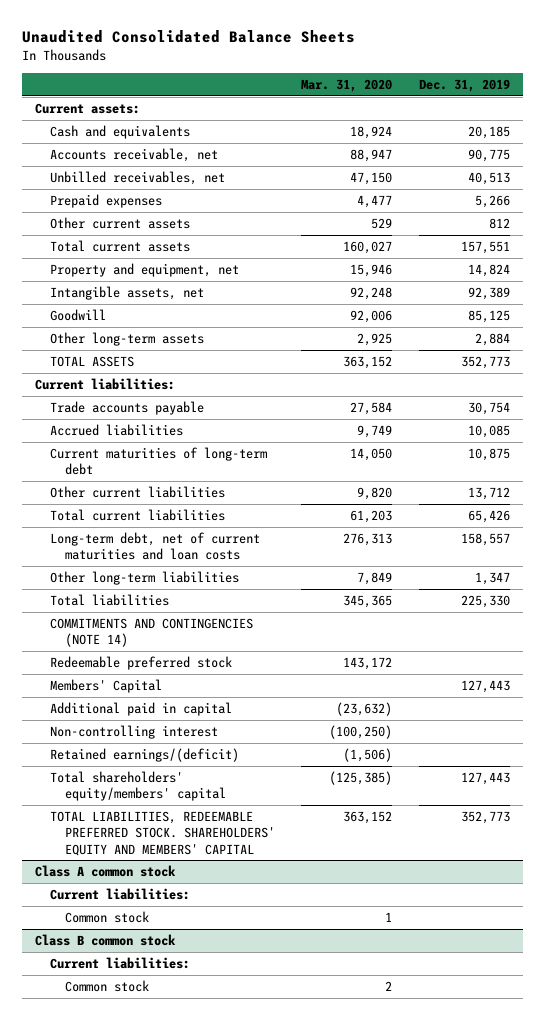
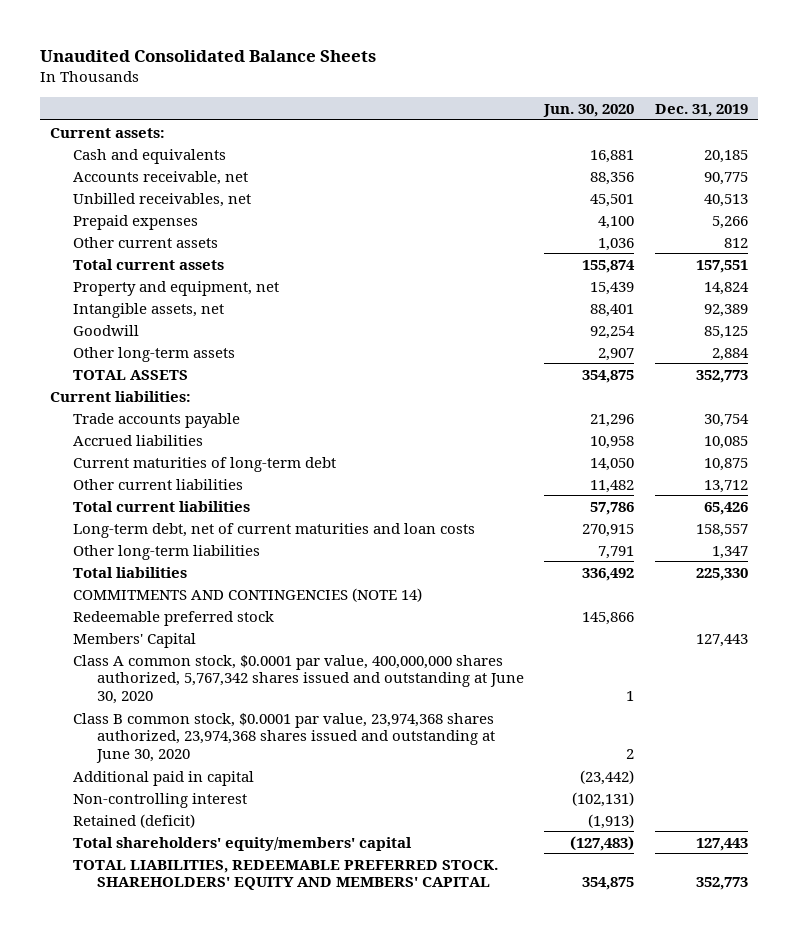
[301,78,393,92] Mar. 31, 2020 -> none
none -> [543,103,635,117] Jun. 30, 2020
none -> [73,654,524,705] Class A common stock, $0.0001 par value, 400,000,000 shares authorized, 5,767,342 shares issued and outstanding at June 30, 2020
none -> [73,712,495,764] Class B common stock, $0.0001 par value, 23,974,368 shares authorized, 23,974,368 shares issued and outstanding at June 30, 2020
[49,748,239,763] Retained earnings/(deficit) -> [73,813,196,828] Retained (deficit)
[34,865,176,878] Class A common stock -> none
[49,888,190,901] Current liabilities: -> none
[64,911,149,924] Common stock -> none
[34,934,176,947] Class B common stock -> none
[49,957,190,970] Current liabilities: -> none
[64,980,149,993] Common stock -> none

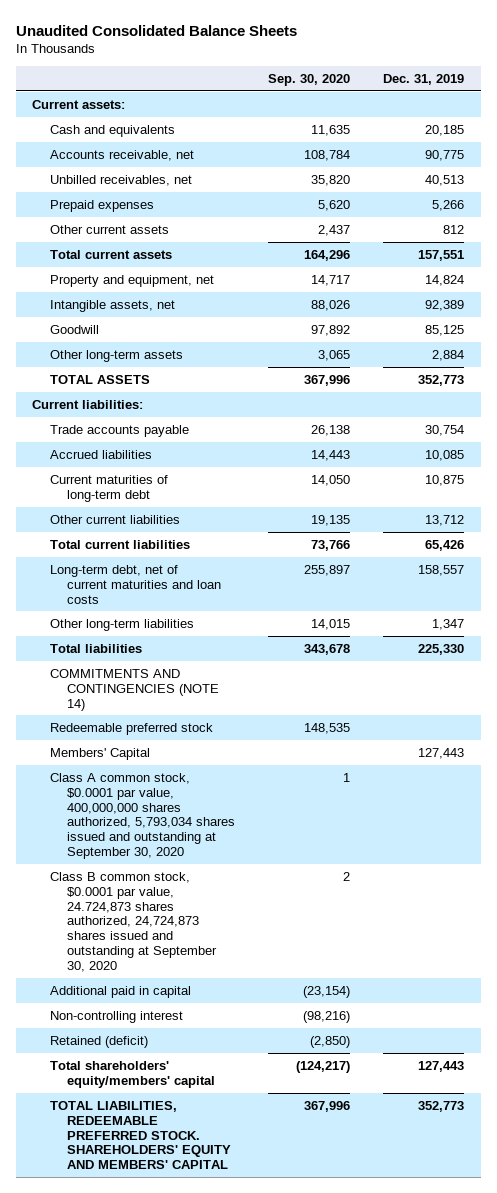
[543,103,635,117] Jun. 30, 2020 -> none
none -> [267,73,350,86] Sep. 30, 2020
[73,654,524,705] Class A common stock, $0.0001 par value, 400,000,000 shares authorized, 5,767,342 shares issued and outstanding at June 30, 2020 -> [49,772,235,860] Class A common stock, $0.0001 par value, 400,000,000 shares authorized, 5,793,034 shares issued and outstanding at September 30, 2020
[73,712,495,764] Class B common stock, $0.0001 par value, 23,974,368 shares authorized, 23,974,368 shares issued and outstanding at June 30, 2020 -> [49,871,217,973] Class B common stock, $0.0001 par value, 24.724,873 shares authorized, 24,724,873 shares issued and outstanding at September 30, 2020

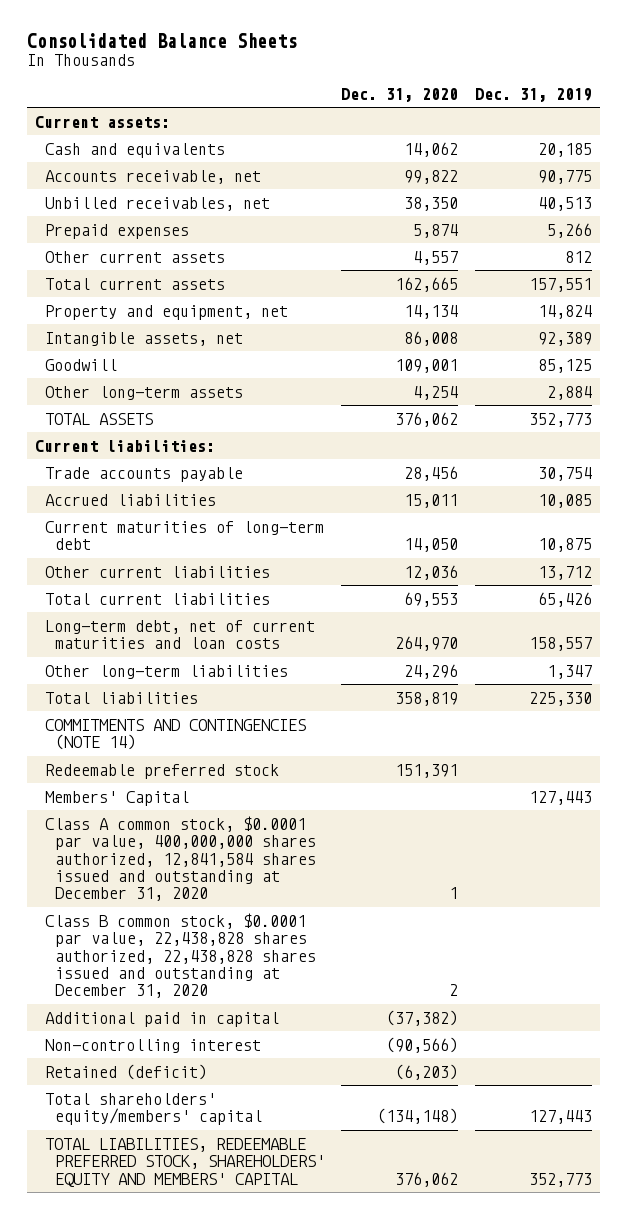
[15,24,297,36] Unaudited Consolidated Balance Sheets -> [26,32,297,48] Consolidated Balance Sheets
[267,73,350,86] Sep. 30, 2020 -> none
none -> [341,87,459,102] Dec. 31, 2020
[49,772,235,860] Class A common stock, $0.0001 par value, 400,000,000 shares authorized, 5,793,034 shares issued and outstanding at September 30, 2020 -> [45,815,317,902] Class A common stock, $0.0001 par value, 400,000,000 shares authorized, 12,841,584 shares issued and outstanding at December 31, 2020
[49,871,217,973] Class B common stock, $0.0001 par value, 24.724,873 shares authorized, 24,724,873 shares issued and outstanding at September 30, 2020 -> [45,912,317,999] Class B common stock, $0.0001 par value, 22,438,828 shares authorized, 22,438,828 shares issued and outstanding at December 31, 2020
[49,1100,231,1170] TOTAL LIABILITIES, REDEEMABLE PREFERRED STOCK. SHAREHOLDERS' EQUITY AND MEMBERS' CAPITAL -> [45,1137,326,1187] TOTAL LIABILITIES, REDEEMABLE PREFERRED STOCK, SHAREHOLDERS' EQUITY AND MEMBERS' CAPITAL

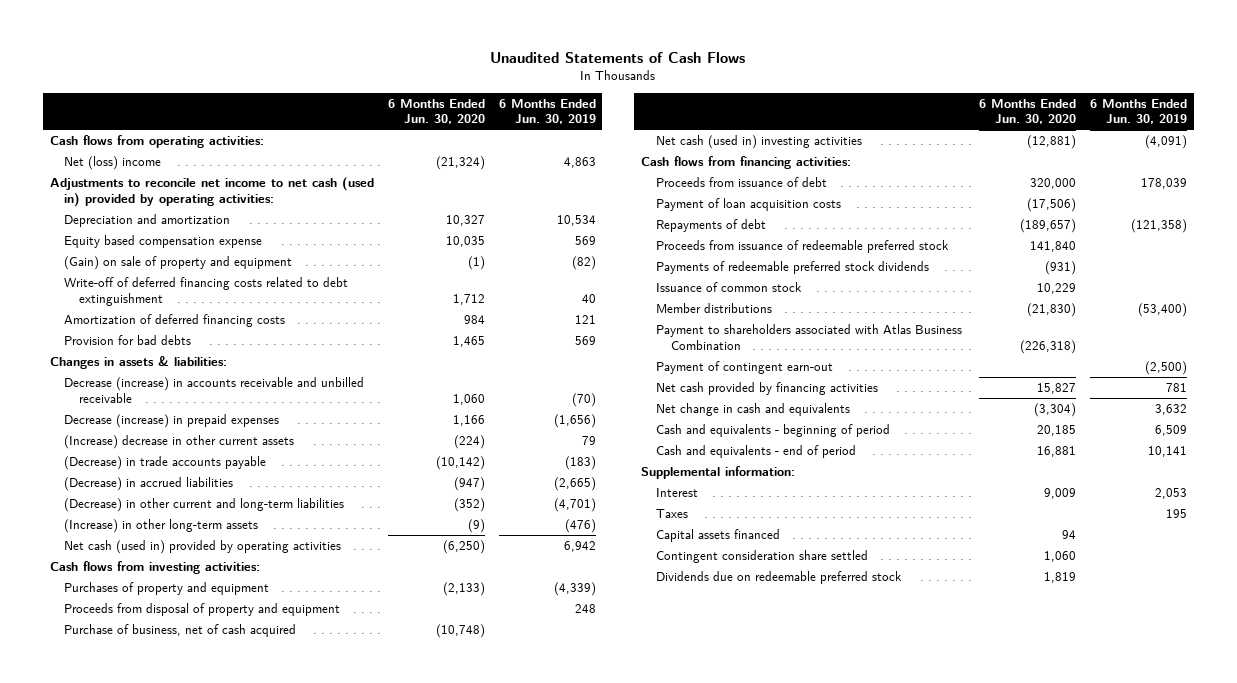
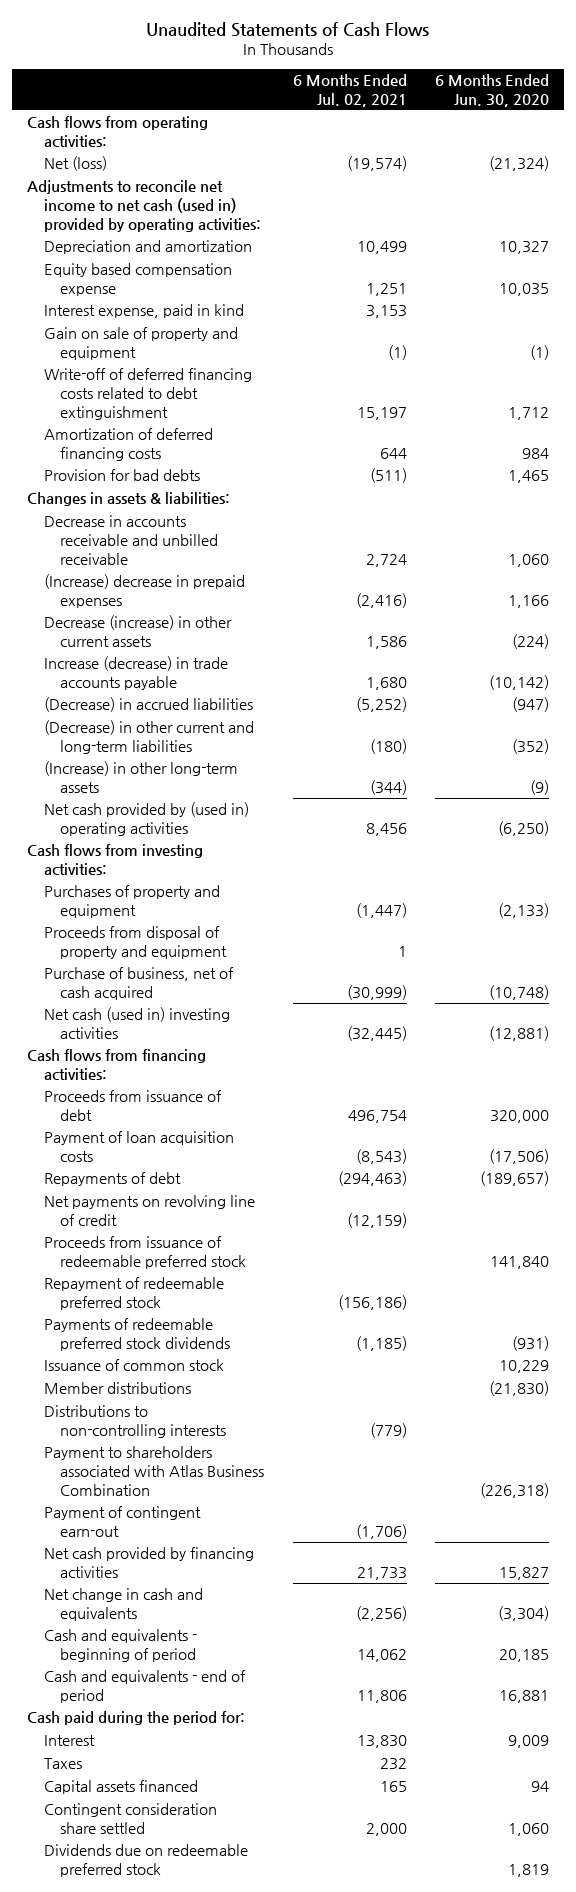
[498,98,596,125] 6 Months Ended Jun. 30, 2019 -> none
none -> [292,74,407,107] 6 Months Ended Jul. 02, 2021
[64,156,162,171] Net (loss) income -> [43,156,107,172] Net (loss)
none -> [43,304,244,319] Interest expense, paid in kind
[64,256,293,271] (Gain) on sale of property and equipment -> [43,327,238,360] Gain on sale of property and equipment
[64,377,365,403] Decrease (increase) in accounts receivable and unbilled receivable -> [43,515,219,565] Decrease in accounts receivable and unbilled receivable
[64,414,280,429] Decrease (increase) in prepaid expenses -> [43,574,245,608] (Increase) decrease in prepaid expenses
[64,435,295,450] (Increase) decrease in other current assets -> [43,615,232,647] Decrease (increase) in other current assets
[64,456,267,471] (Decrease) in trade accounts payable -> [43,656,228,690] Increase (decrease) in trade accounts payable
[64,540,342,555] Net cash (used in) provided by operating activities -> [43,802,249,836] Net cash provided by (used in) operating activities
none -> [43,1195,255,1226] Net payments on revolving line of credit
none -> [43,1277,224,1310] Repayment of redeemable preferred stock
none -> [43,1405,227,1438] Distributions to non-controlling interests
[641,466,796,480] Supplemental information: -> none
none -> [26,1711,245,1726] Cash paid during the period for:

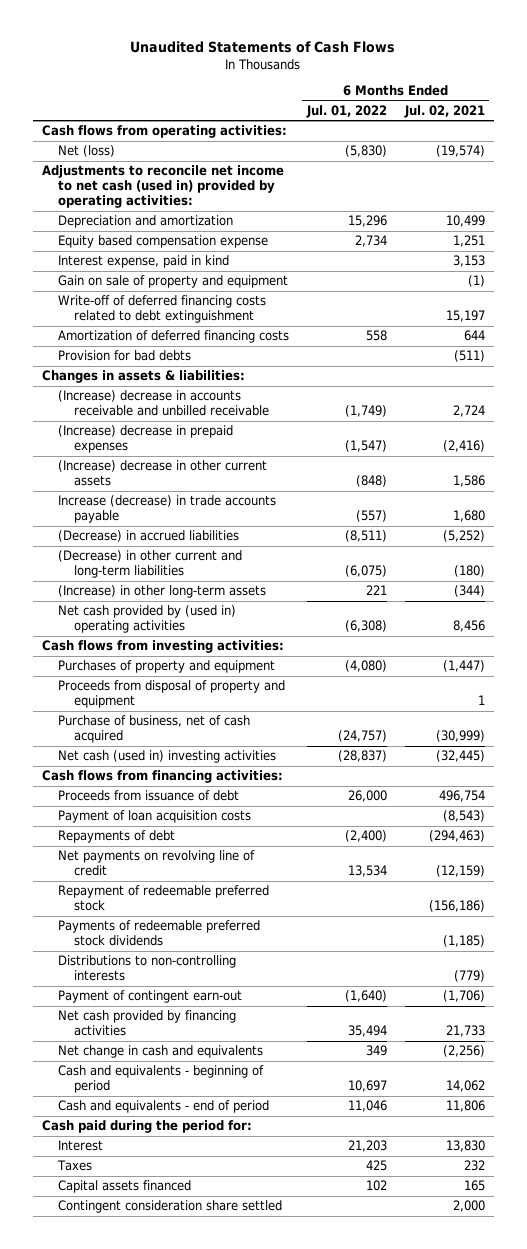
[435,74,550,107] 6 Months Ended Jun. 30, 2020 -> none
none -> [305,104,387,118] Jul. 01, 2022
[43,515,219,565] Decrease in accounts receivable and unbilled receivable -> [57,390,269,417] (Increase) decrease in accounts receivable and unbilled receivable
[43,615,232,647] Decrease (increase) in other current assets -> [57,460,267,487] (Increase) decrease in other current assets
[43,1236,247,1269] Proceeds from issuance of redeemable preferred stock -> none
[43,1359,224,1372] Issuance of common stock -> none
[43,1382,191,1395] Member distributions -> none
[43,1446,265,1496] Payment to shareholders associated with Atlas Business Combination -> none
[43,1844,248,1877] Dividends due on redeemable preferred stock -> none

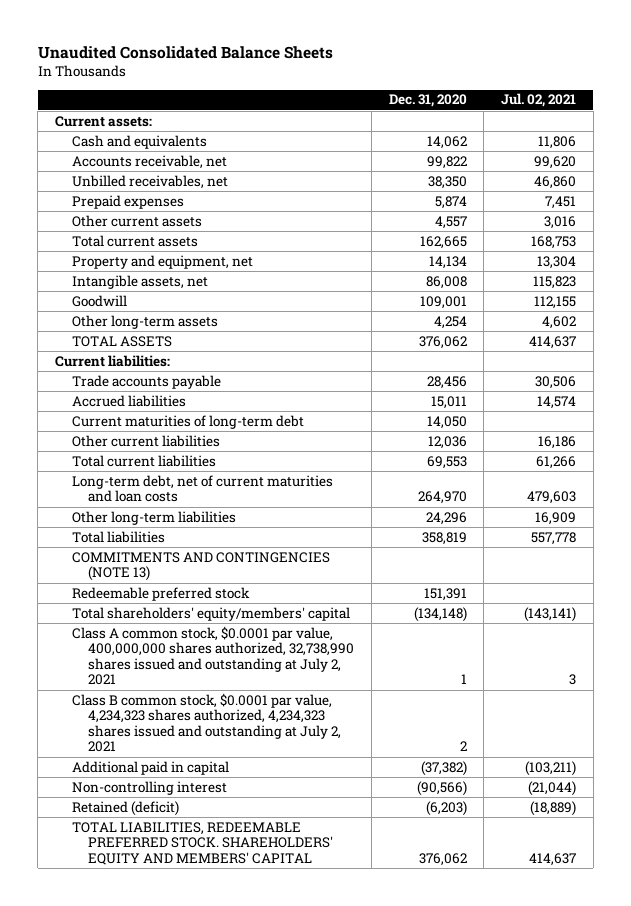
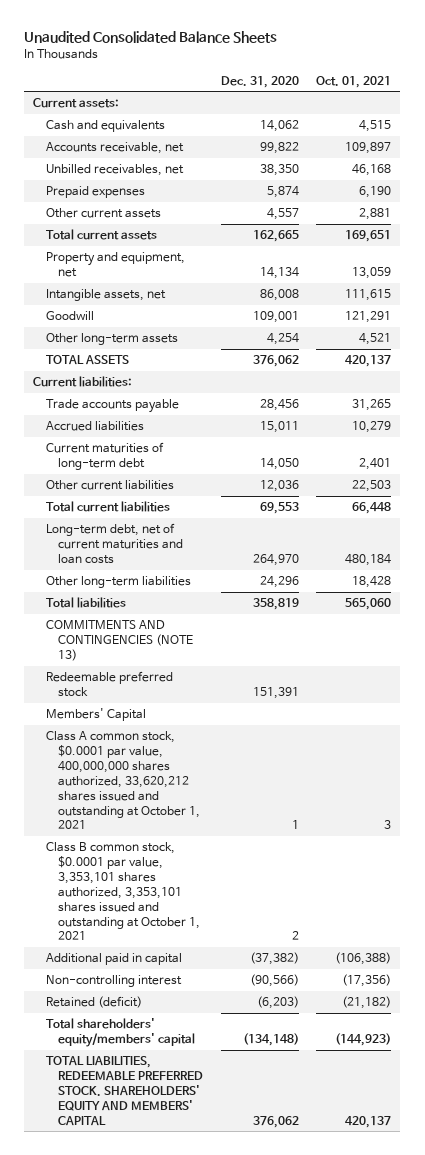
[500,93,576,108] Jul. 02, 2021 -> none
none -> [316,75,392,88] Oct. 01, 2021
none -> [45,708,146,722] Members' Capital
[71,625,355,686] Class A common stock, $0.0001 par value, 400,000,000 shares authorized, 32,738,990 shares issued and outstanding at July 2, 2021 -> [45,731,201,830] Class A common stock, $0.0001 par value, 400,000,000 shares authorized, 33,620,212 shares issued and outstanding at October 1, 2021
[71,692,342,753] Class B common stock, $0.0001 par value, 4,234,323 shares authorized, 4,234,323 shares issued and outstanding at July 2, 2021 -> [45,842,201,941] Class B common stock, $0.0001 par value, 3,353,101 shares authorized, 3,353,101 shares issued and outstanding at October 1, 2021
[71,606,350,621] Total shareholders' equity/members' capital -> [45,1018,196,1047] Total shareholders' equity/members' capital

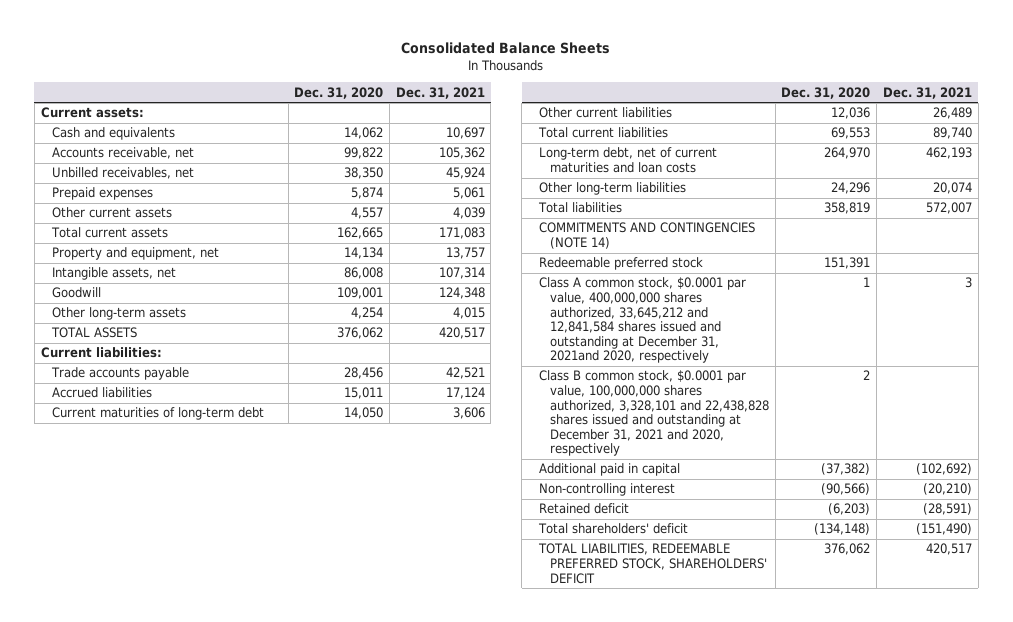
[24,31,278,44] Unaudited Consolidated Balance Sheets -> [401,42,611,55] Consolidated Balance Sheets
[316,75,392,88] Oct. 01, 2021 -> none
none -> [395,86,485,99] Dec. 31, 2021
[45,620,194,661] COMMITMENTS AND CONTINGENCIES (NOTE 13) -> [538,222,755,250] COMMITMENTS AND CONTINGENCIES (NOTE 14)
[45,708,146,722] Members' Capital -> none
[45,731,201,830] Class A common stock, $0.0001 par value, 400,000,000 shares authorized, 33,620,212 shares issued and outstanding at October 1, 2021 -> [538,277,746,364] Class A common stock, $0.0001 par value, 400,000,000 shares authorized, 33,645,212 and 12,841,584 shares issued and outstanding at December 31, 2021and 2020, respectively
[45,842,201,941] Class B common stock, $0.0001 par value, 3,353,101 shares authorized, 3,353,101 shares issued and outstanding at October 1, 2021 -> [538,370,769,457] Class B common stock, $0.0001 par value, 100,000,000 shares authorized, 3,328,101 and 22,438,828 shares issued and outstanding at December 31, 2021 and 2020, respectively
[45,996,142,1009] Retained (deficit) -> [538,503,629,515] Retained deficit
[45,1018,196,1047] Total shareholders' equity/members' capital -> [537,523,688,535] Total shareholders' deficit
[45,1056,204,1126] TOTAL LIABILITIES, REDEEMABLE PREFERRED STOCK. SHAREHOLDERS' EQUITY AND MEMBERS' CAPITAL -> [537,543,767,584] TOTAL LIABILITIES, REDEEMABLE PREFERRED STOCK, SHAREHOLDERS' DEFICIT

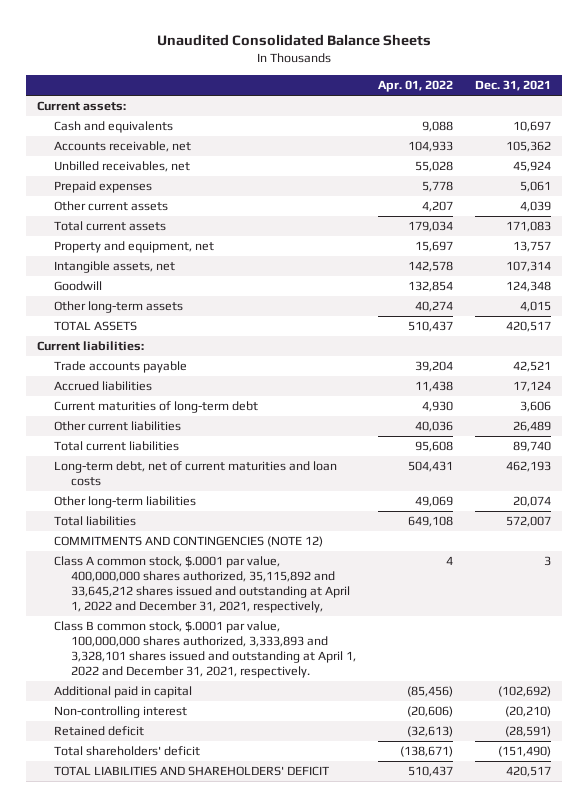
[401,42,611,55] Consolidated Balance Sheets -> [156,34,431,47] Unaudited Consolidated Balance Sheets
[294,86,384,99] Dec. 31, 2020 -> none
none -> [378,79,454,92] Apr. 01, 2022
[538,257,703,271] Redeemable preferred stock -> none
[538,222,755,250] COMMITMENTS AND CONTINGENCIES (NOTE 14) -> [54,536,324,548] COMMITMENTS AND CONTINGENCIES (NOTE 12)
[538,277,746,364] Class A common stock, $0.0001 par value, 400,000,000 shares authorized, 33,645,212 and 12,841,584 shares issued and outstanding at December 31, 2021and 2020, respectively -> [54,556,351,613] Class A common stock, $.0001 par value, 400,000,000 shares authorized, 35,115,892 and 33,645,212 shares issued and outstanding at April 1, 2022 and December 31, 2021, respectively,
[538,370,769,457] Class B common stock, $0.0001 par value, 100,000,000 shares authorized, 3,328,101 and 22,438,828 shares issued and outstanding at December 31, 2021 and 2020, respectively -> [54,621,357,678] Class B common stock, $.0001 par value, 100,000,000 shares authorized, 3,333,893 and 3,328,101 shares issued and outstanding at April 1, 2022 and December 31, 2021, respectively.
[537,543,767,584] TOTAL LIABILITIES, REDEEMABLE PREFERRED STOCK, SHAREHOLDERS' DEFICIT -> [54,766,330,777] TOTAL LIABILITIES AND SHAREHOLDERS' DEFICIT

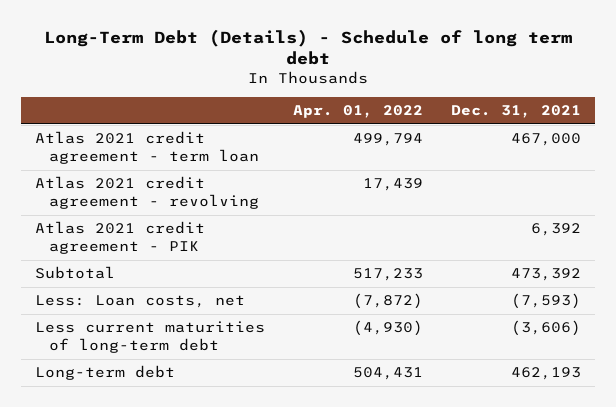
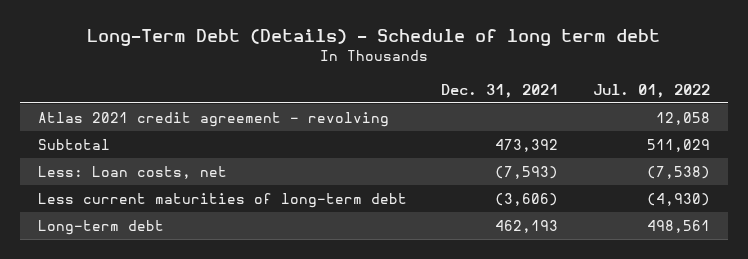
[292,105,423,119] Apr. 01, 2022 -> none
none -> [593,83,711,98] Jul. 01, 2022
[35,131,260,164] Atlas 2021 credit agreement - term loan -> none
[35,221,206,254] Atlas 2021 credit agreement - PIK -> none

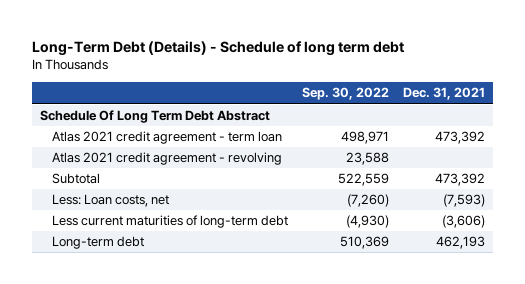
[593,83,711,98] Jul. 01, 2022 -> none
none -> [301,87,389,101] Sep. 30, 2022
none -> [39,110,270,124] Schedule Of Long Term Debt Abstract
none -> [51,131,282,145] Atlas 2021 credit agreement - term loan

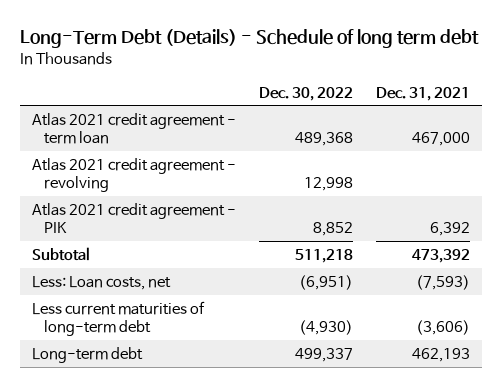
[301,87,389,101] Sep. 30, 2022 -> none
none -> [259,86,354,101] Dec. 30, 2022
[39,110,270,124] Schedule Of Long Term Debt Abstract -> none
[435,131,486,145] 473,392 -> [412,132,471,147] 467,000
none -> [31,202,236,234] Atlas 2021 credit agreement - PIK

